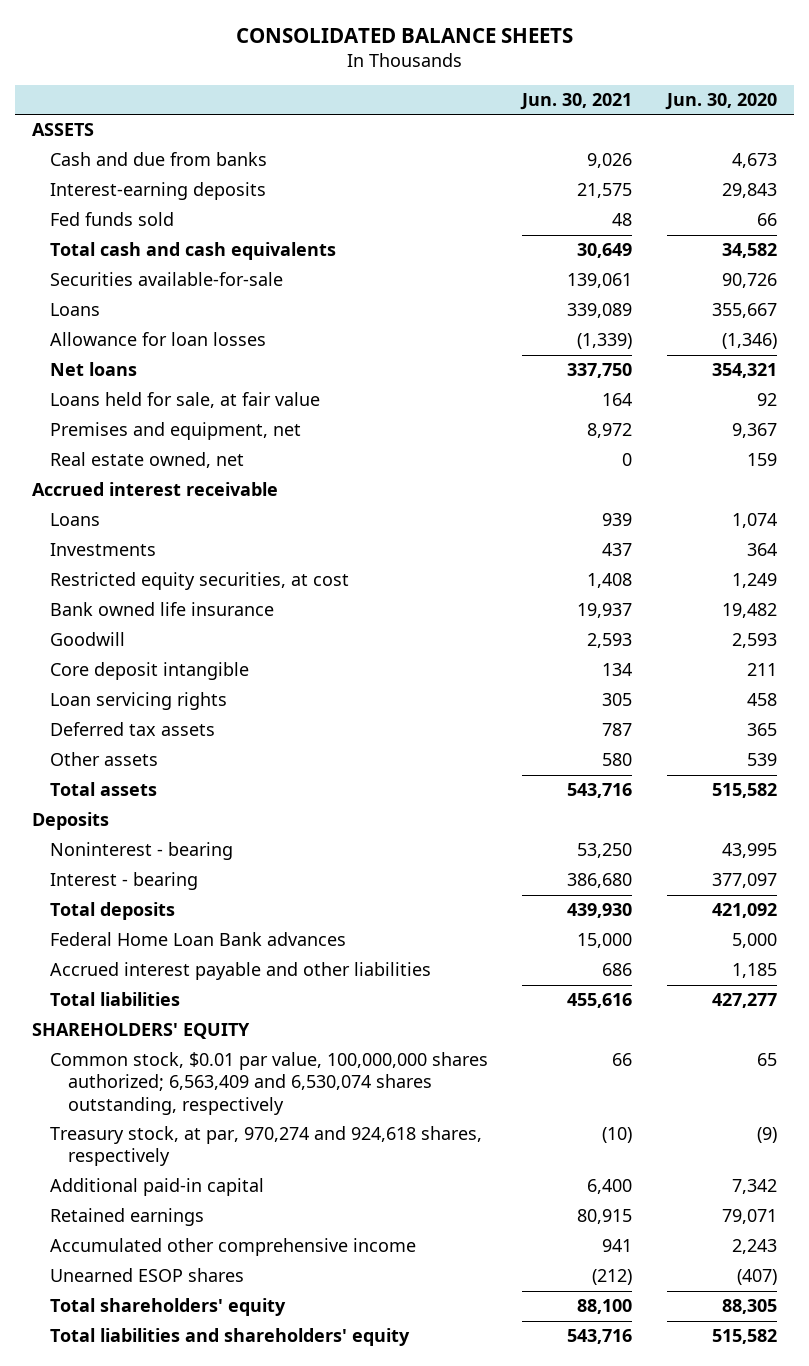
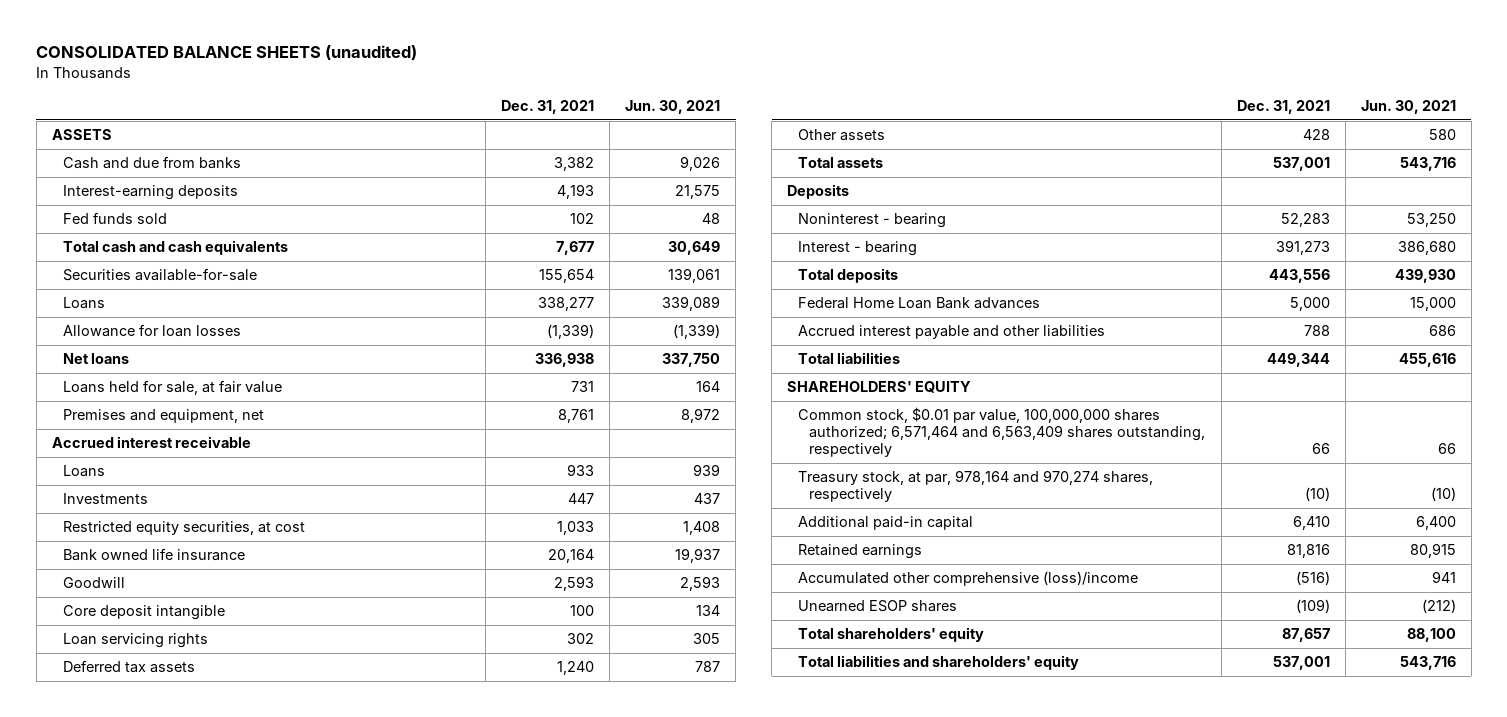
[235,27,573,43] CONSOLIDATED BALANCE SHEETS -> [36,45,418,61] CONSOLIDATED BALANCE SHEETS (unaudited)
[664,92,777,110] Jun. 30, 2020 -> none
none -> [501,100,595,115] Dec. 31, 2021
[49,452,244,469] Real estate owned, net -> none
[49,1052,488,1115] Common stock, $0.01 par value, 100,000,000 shares authorized; 6,563,409 and 6,530,074 shares outstanding, respectively -> [798,407,1206,458] Common stock, $0.01 par value, 100,000,000 shares authorized; 6,571,464 and 6,563,409 shares outstanding, respectively
[49,1126,482,1167] Treasury stock, at par, 970,274 and 924,618 shares, respectively -> [798,470,1154,503] Treasury stock, at par, 978,164 and 970,274 shares, respectively
[49,1238,416,1257] Accumulated other comprehensive income -> [798,571,1139,587] Accumulated other comprehensive (loss)/income

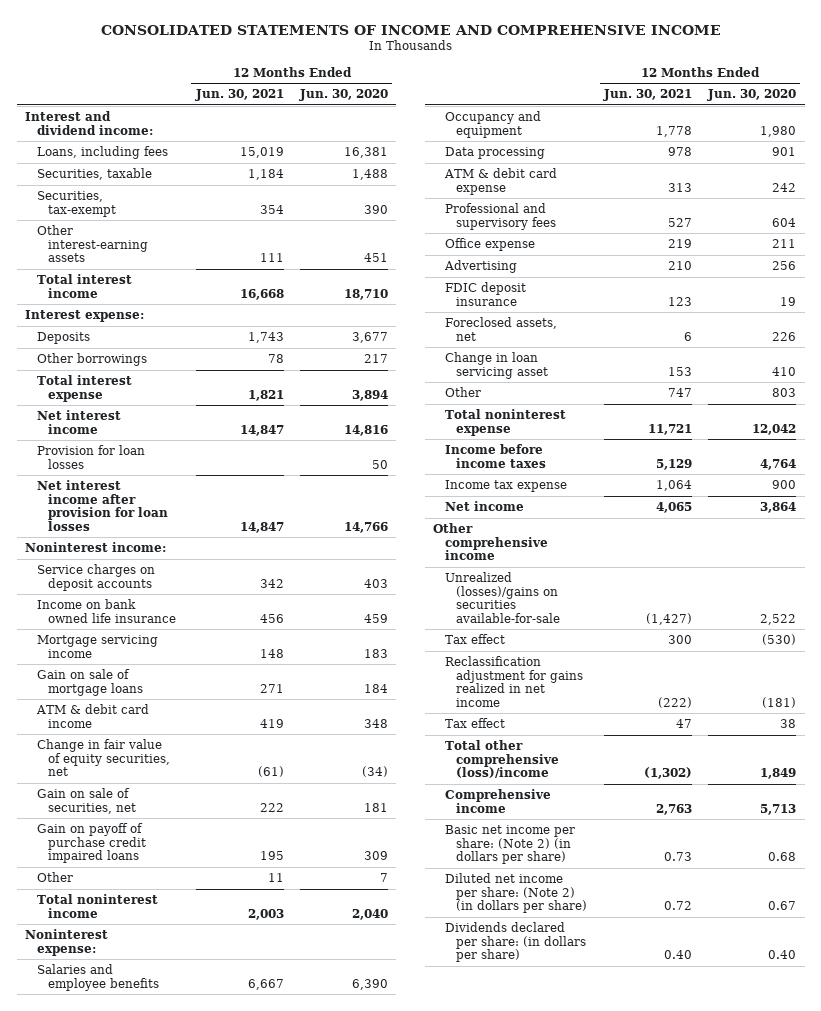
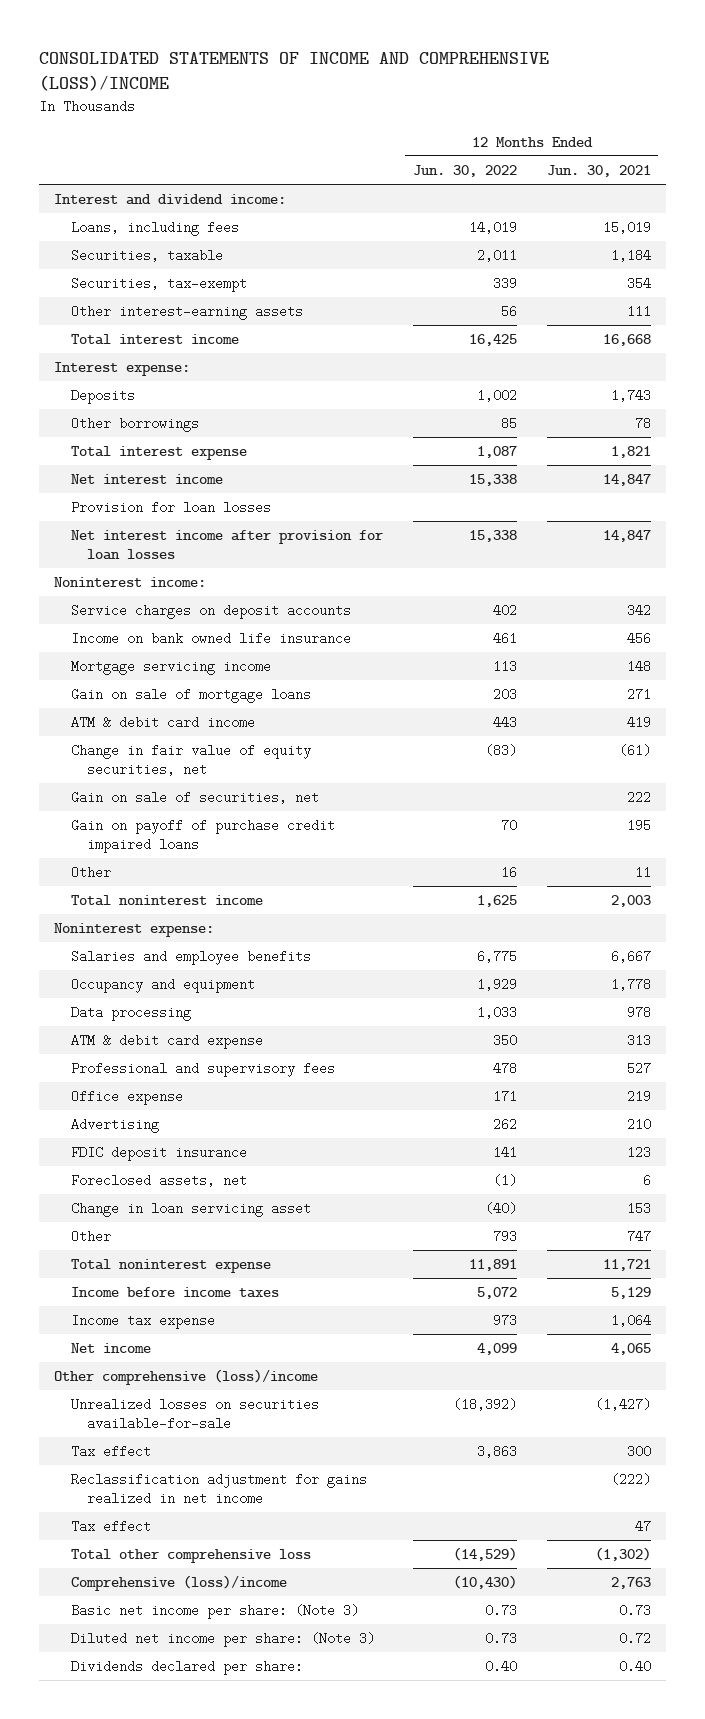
[100,24,721,35] CONSOLIDATED STATEMENTS OF INCOME AND COMPREHENSIVE INCOME -> [39,52,550,92] CONSOLIDATED STATEMENTS OF INCOME AND COMPREHENSIVE (LOSS)/INCOME
[299,89,389,102] Jun. 30, 2020 -> none
none -> [412,165,517,178] Jun. 30, 2022
[433,522,548,561] Other comprehensive income -> [54,1369,319,1386] Other comprehensive (loss)/income
[444,571,561,623] Unrealized (losses)/gains on securities available-for-sale -> [70,1398,319,1431] Unrealized losses on securities available-for-sale
[444,739,560,779] Total other comprehensive (loss)/income -> [70,1549,311,1564] Total other comprehensive loss
[444,788,551,813] Comprehensive income -> [70,1575,287,1592] Comprehensive (loss)/income
[444,824,575,865] Basic net income per share: (Note 2) (in dollars per share) -> [70,1604,359,1620] Basic net income per share: (Note 3)
[444,872,588,914] Diluted net income per share: (Note 2) (in dollars per share) -> [70,1632,375,1648] Diluted net income per share: (Note 3)
[444,921,587,963] Dividends declared per share: (in dollars per share) -> [70,1660,303,1676] Dividends declared per share:

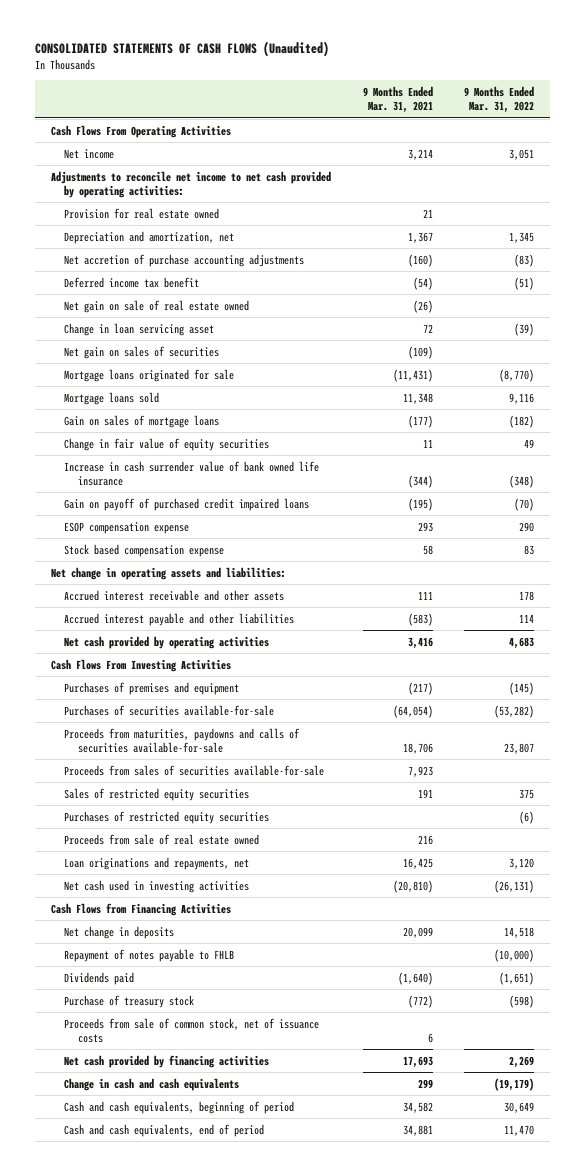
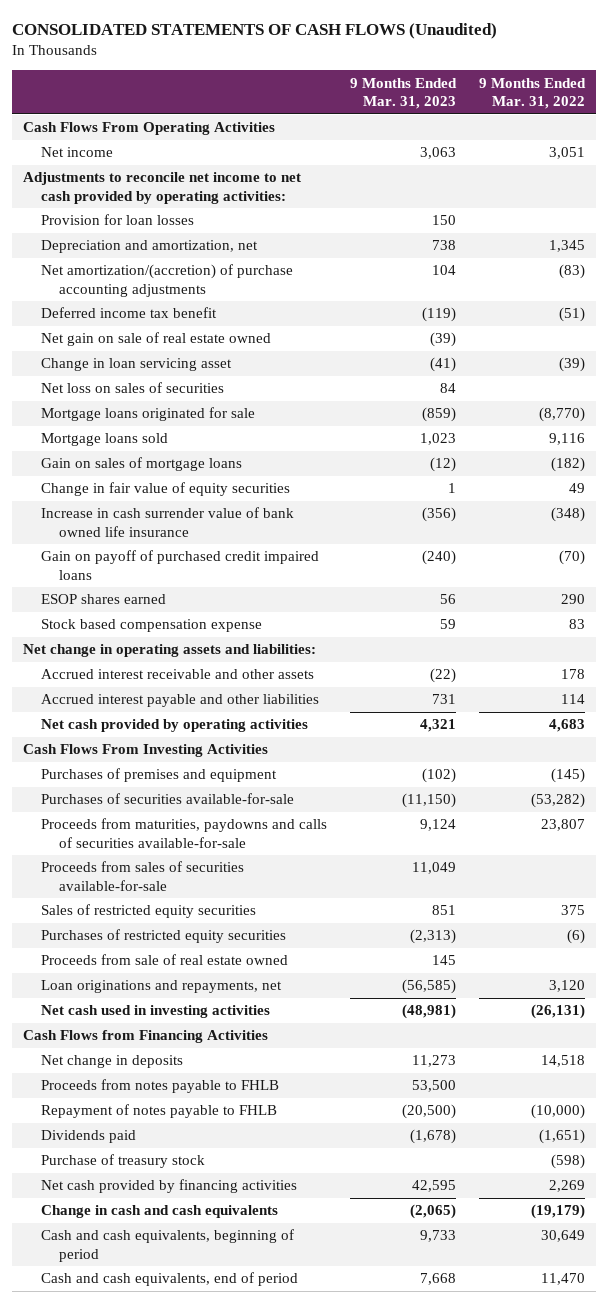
[362,86,433,114] 9 Months Ended Mar. 31, 2021 -> none
none -> [350,77,458,110] 9 Months Ended Mar. 31, 2023
[64,207,220,219] Provision for real estate owned -> none
none -> [41,214,195,226] Provision for loan losses
[64,253,305,267] Net accretion of purchase accounting adjustments -> [41,264,294,297] Net amortization/(accretion) of purchase accounting adjustments
[64,345,220,359] Net gain on sales of securities -> [41,382,225,394] Net loss on sales of securities
[64,521,190,534] ESOP compensation expense -> [41,594,167,605] ESOP shares earned
none -> [41,1079,280,1094] Proceeds from notes payable to FHLB
[64,1017,320,1043] Proceeds from sale of common stock, net of issuance costs -> none

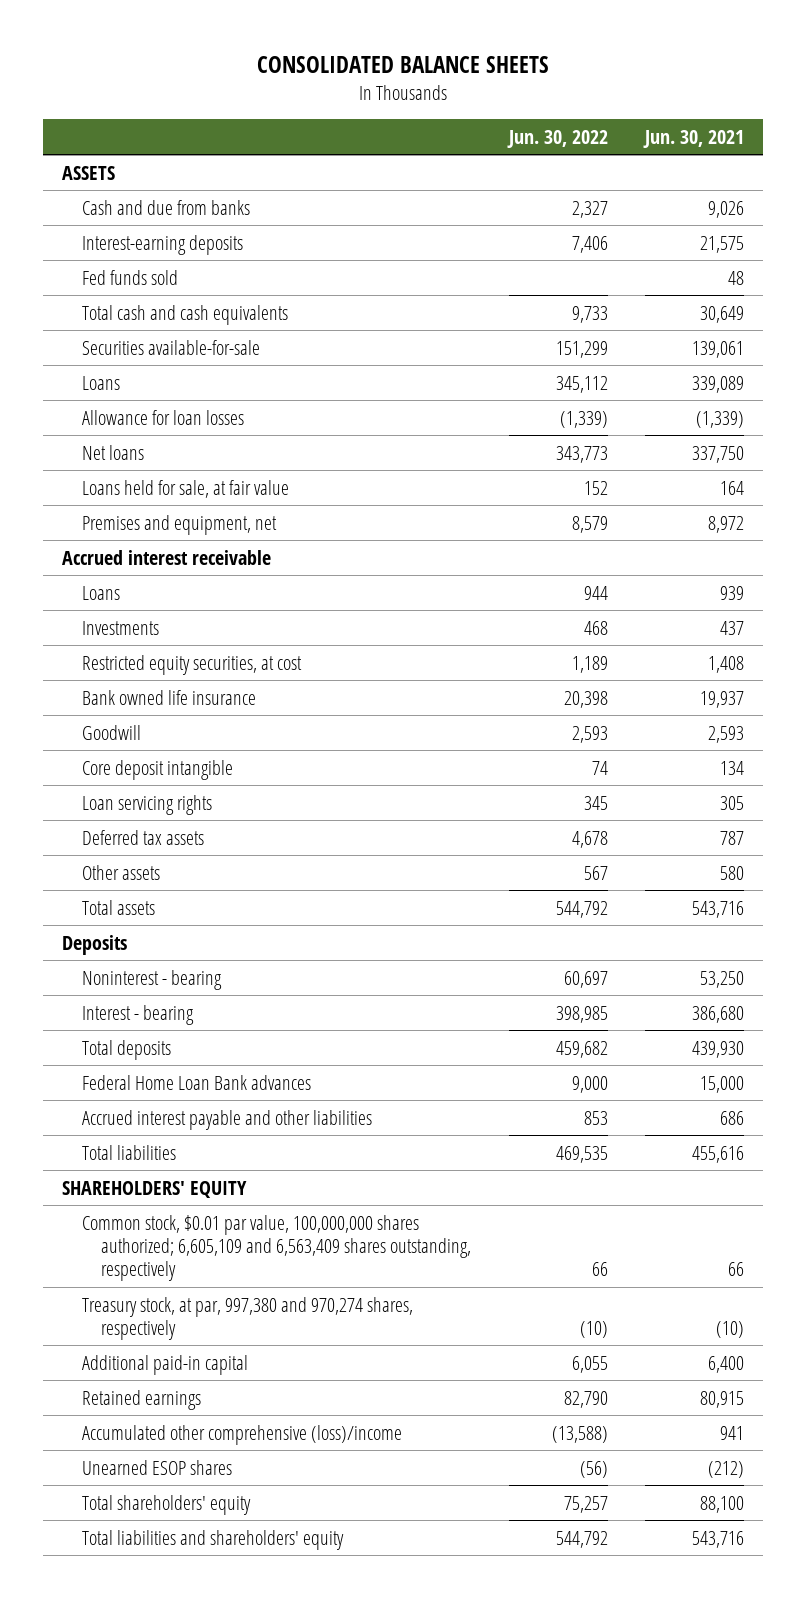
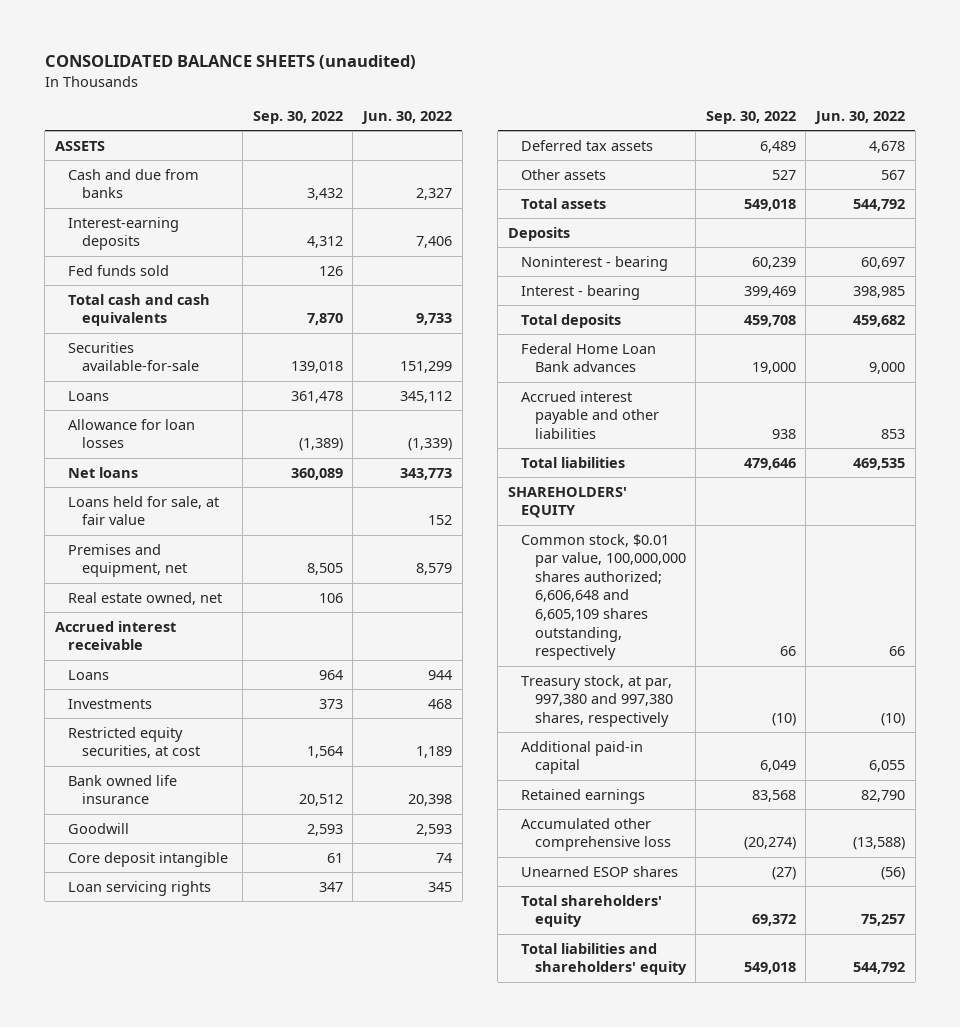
[256,56,549,74] CONSOLIDATED BALANCE SHEETS -> [44,55,416,70] CONSOLIDATED BALANCE SHEETS (unaudited)
[642,129,744,148] Jun. 30, 2021 -> none
none -> [252,110,343,124] Sep. 30, 2022
none -> [68,591,223,605] Real estate owned, net
[81,1214,472,1281] Common stock, $0.01 par value, 100,000,000 shares authorized; 6,605,109 and 6,563,409 shares outstanding, respectively -> [521,533,686,661] Common stock, $0.01 par value, 100,000,000 shares authorized; 6,606,648 and 6,605,109 shares outstanding, respectively
[81,1296,413,1340] Treasury stock, at par, 997,380 and 970,274 shares, respectively -> [521,674,673,727] Treasury stock, at par, 997,380 and 997,380 shares, respectively
[81,1424,402,1445] Accumulated other comprehensive (loss)/income -> [521,817,671,852] Accumulated other comprehensive loss

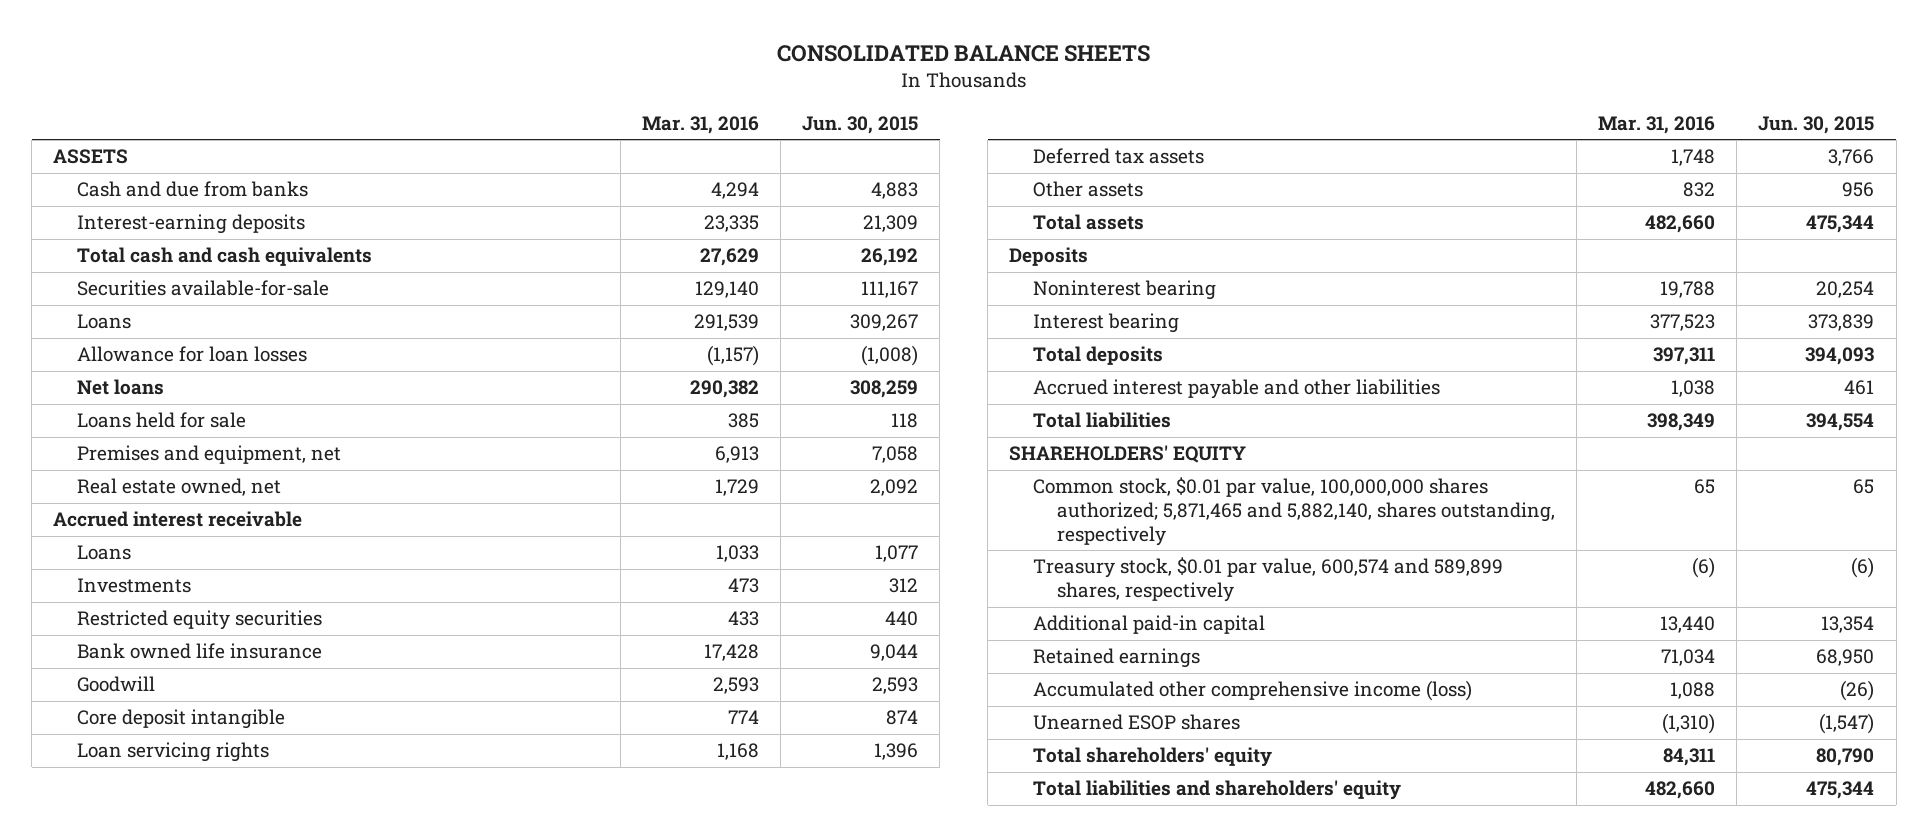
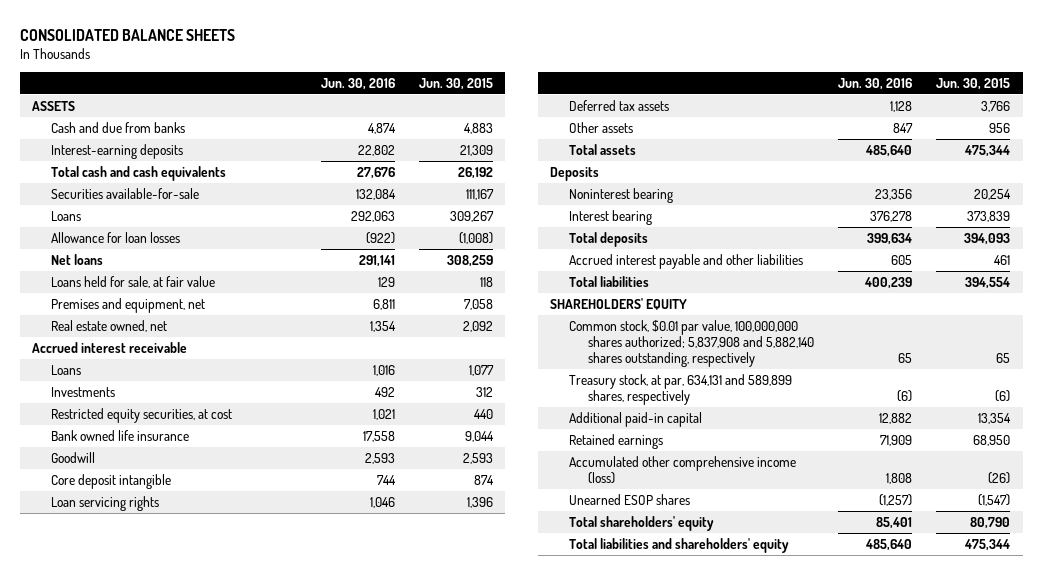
[642,115,760,134] Mar. 31, 2016 -> none
none -> [320,77,395,90] Jun. 30, 2016
[76,412,246,429] Loans held for sale -> [51,275,216,288] Loans held for sale, at fair value
[76,610,322,631] Restricted equity securities -> [51,407,233,423] Restricted equity securities, at cost
[1033,477,1555,546] Common stock, $0.01 par value, 100,000,000 shares authorized; 5,871,465 and 5,882,140, shares outstanding, respectively -> [569,319,815,368] Common stock, $0.01 par value, 100,000,000 shares authorized; 5,837,908 and 5,882,140 shares outstanding, respectively
[1033,557,1504,603] Treasury stock, $0.01 par value, 600,574 and 589,899 shares, respectively -> [569,373,793,405] Treasury stock, at par, 634,131 and 589,899 shares, respectively

